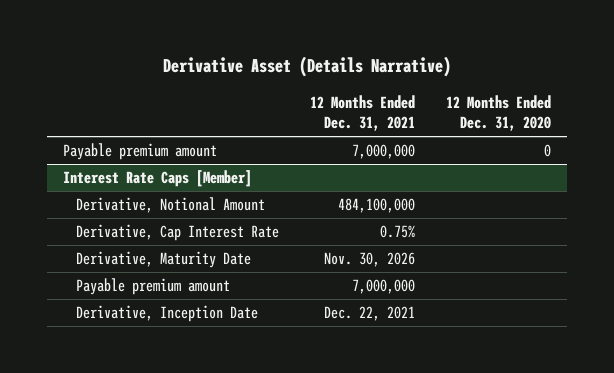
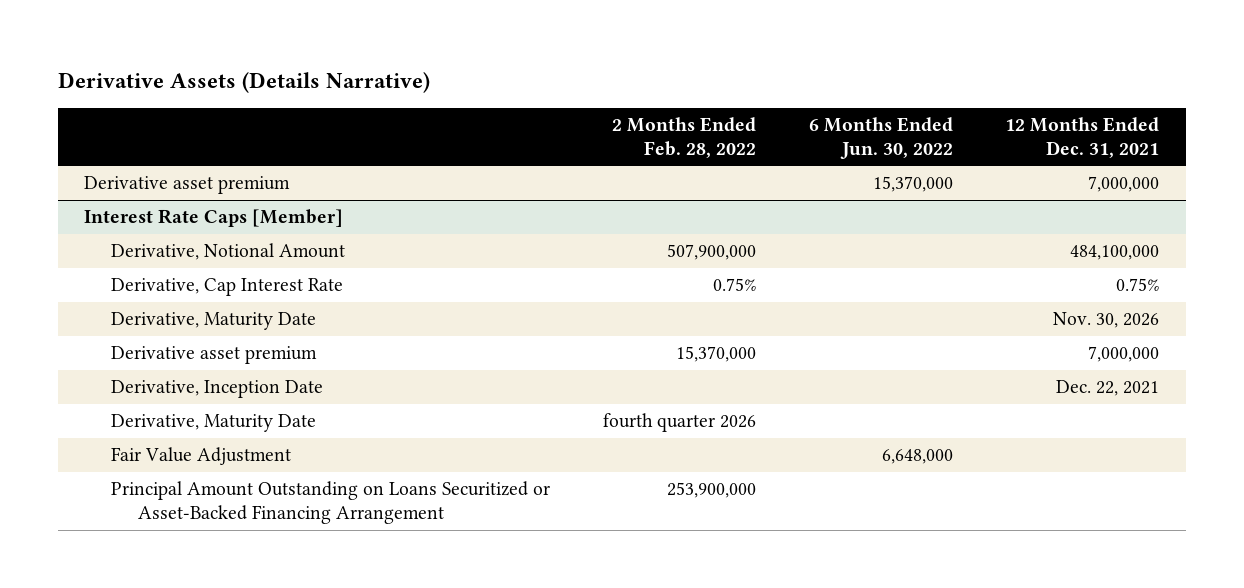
[163,56,452,78] Derivative Asset (Details Narrative) -> [57,72,430,94] Derivative Assets (Details Narrative)
[446,94,552,132] 12 Months Ended Dec. 31, 2020 -> none
none -> [611,117,756,158] 2 Months Ended Feb. 28, 2022
none -> [808,117,953,159] 6 Months Ended Jun. 30, 2022
[62,143,217,161] Payable premium amount -> [84,176,291,195] Derivative asset premium
[75,278,230,296] Payable premium amount -> [111,346,318,365] Derivative asset premium
none -> [111,414,317,433] Derivative, Maturity Date
none -> [111,447,292,466] Fair Value Adjustment
none -> [111,481,551,524] Principal Amount Outstanding on Loans Securitized or Asset-Backed Financing Arrangement

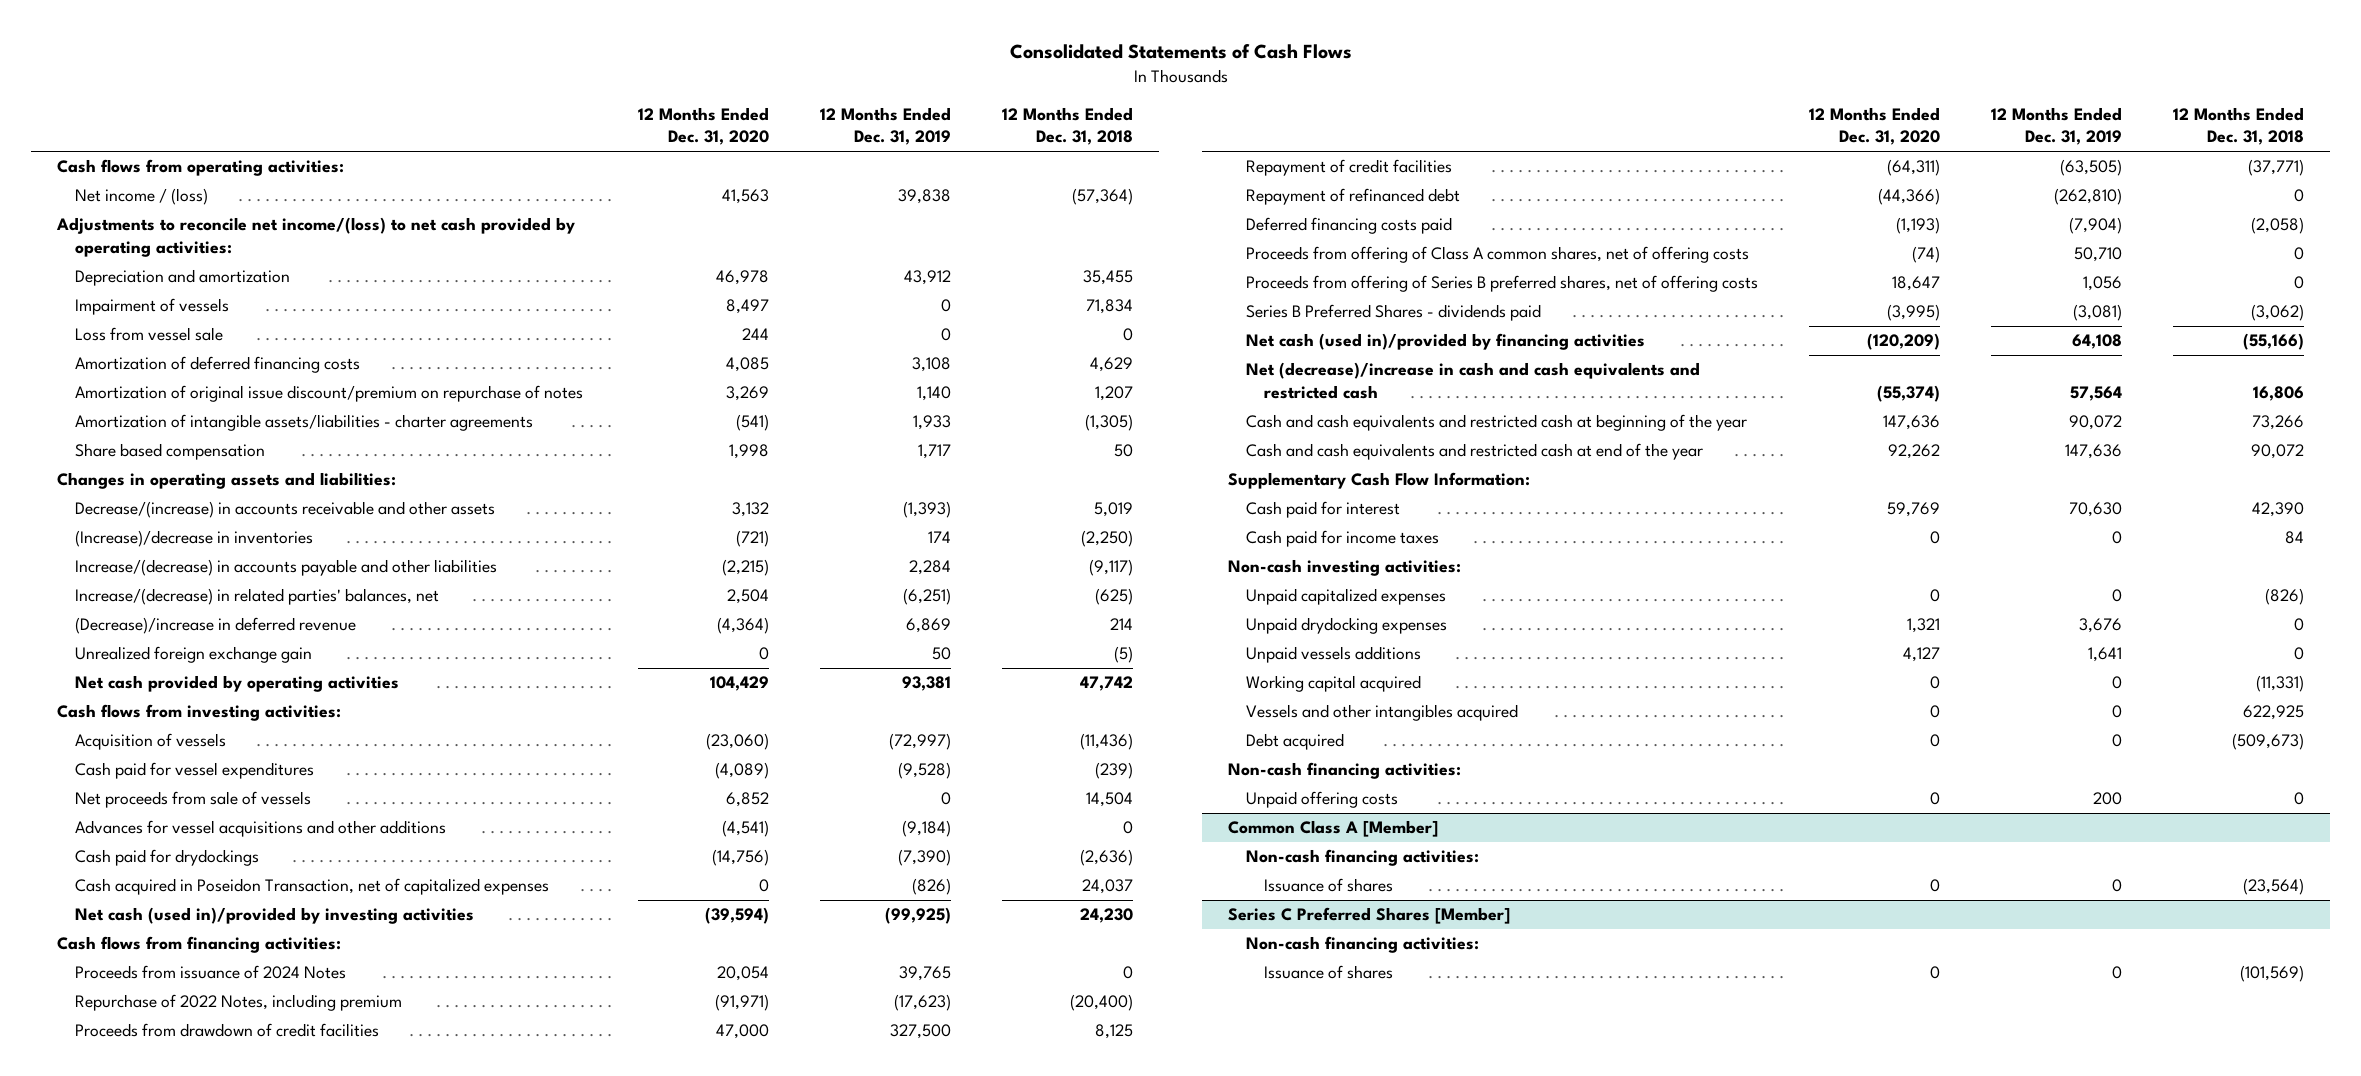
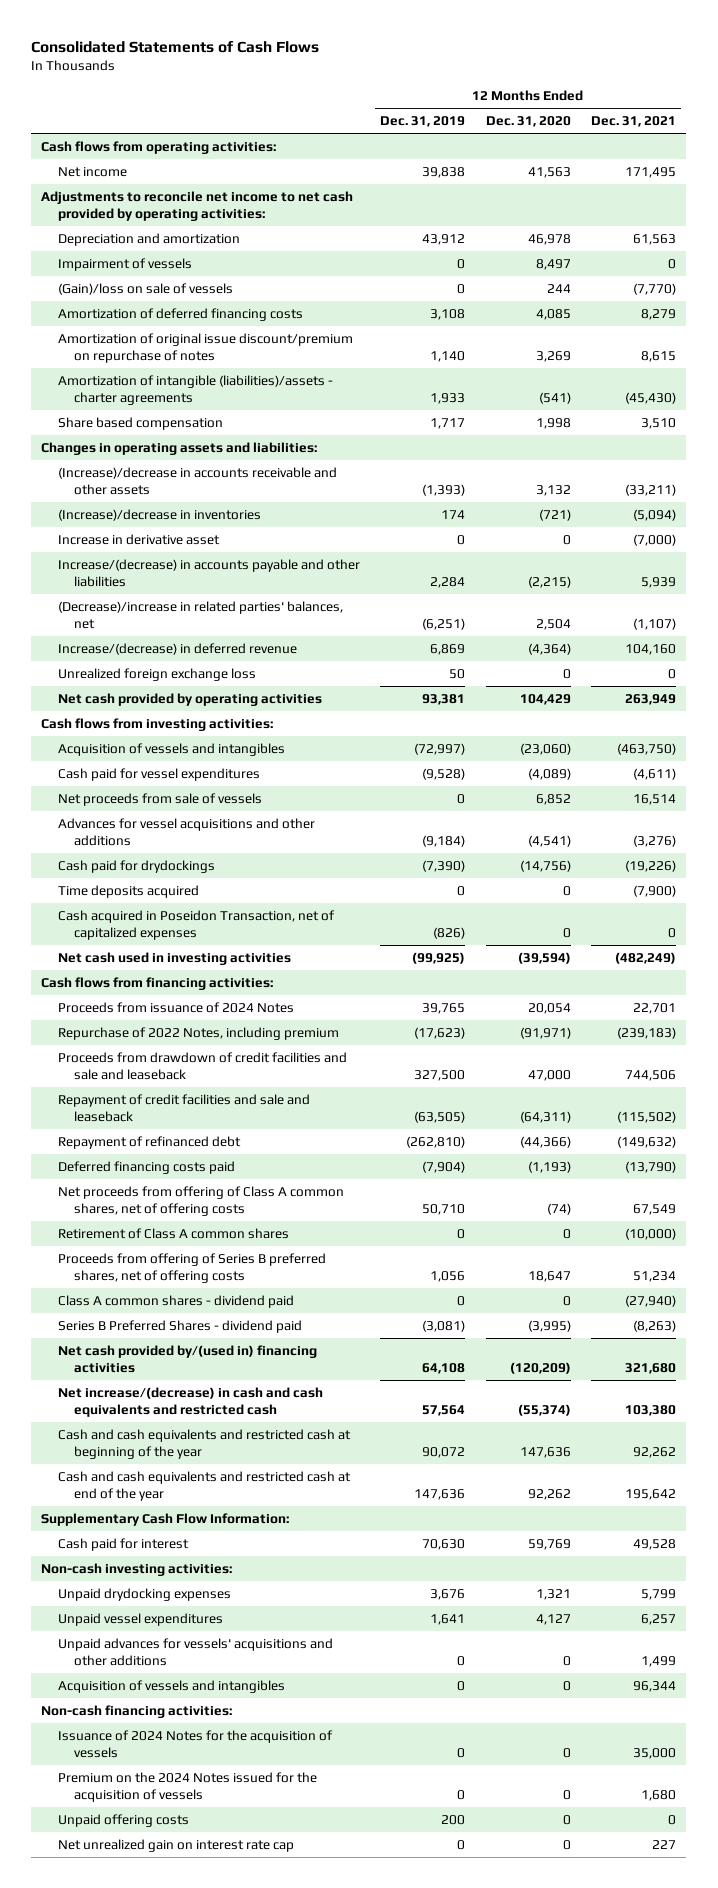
[1002,106,1134,146] 12 Months Ended Dec. 31, 2018 -> none
none -> [591,116,677,128] Dec. 31, 2021
[74,188,208,206] Net income / (loss) -> [57,166,127,177] Net income
[55,217,575,257] Adjustments to reconcile net income/(loss) to net cash provided by operating activities: -> [41,190,354,221] Adjustments to reconcile net income to net cash provided by operating activities:
[74,327,223,342] Loss from vessel sale -> [57,282,233,295] (Gain)/loss on sale of vessels
[74,414,533,432] Amortization of intangible assets/liabilities - charter agreements -> [57,374,333,405] Amortization of intangible (liabilities)/assets - charter agreements
[74,501,495,519] Decrease/(increase) in accounts receivable and other assets -> [57,466,337,495] (Increase)/decrease in accounts receivable and other assets
none -> [57,533,220,545] Increase in derivative asset
[74,588,439,606] Increase/(decrease) in related parties' balances, net -> [57,600,343,629] (Decrease)/increase in related parties' balances, net
[74,617,356,635] (Decrease)/increase in deferred revenue -> [57,642,297,655] Increase/(decrease) in deferred revenue
[74,646,312,664] Unrealized foreign exchange gain -> [57,667,256,681] Unrealized foreign exchange loss
[74,733,226,751] Acquisition of vessels -> [57,742,285,756] Acquisition of vessels and intangibles
none -> [57,884,199,898] Time deposits acquired
[74,907,474,925] Net cash (used in)/provided by investing activities -> [57,951,291,965] Net cash used in investing activities
[74,1023,379,1038] Proceeds from drawdown of credit facilities -> [57,1051,347,1080] Proceeds from drawdown of credit facilities and sale and leaseback
[1246,159,1453,177] Repayment of credit facilities -> [57,1093,310,1122] Repayment of credit facilities and sale and leaseback
[1246,246,1750,264] Proceeds from offering of Class A common shares, net of offering costs -> [57,1185,344,1216] Net proceeds from offering of Class A common shares, net of offering costs
none -> [57,1227,289,1239] Retirement of Class A common shares
none -> [57,1294,294,1308] Class A common shares - dividend paid
[1246,304,1542,322] Series B Preferred Shares - dividends paid -> [57,1319,302,1333] Series B Preferred Shares - dividend paid
[1246,333,1646,351] Net cash (used in)/provided by financing activities -> [57,1344,317,1373] Net cash provided by/(used in) financing activities
[1246,362,1701,399] Net (decrease)/increase in cash and cash equivalents and restricted cash -> [57,1386,323,1417] Net increase/(decrease) in cash and cash equivalents and restricted cash
[1246,530,1440,548] Cash paid for income taxes -> none
[1246,588,1447,606] Unpaid capitalized expenses -> none
[1246,675,1422,693] Working capital acquired -> none
[1246,704,1519,722] Vessels and other intangibles acquired -> none
[1246,733,1345,751] Debt acquired -> none
[1246,646,1422,664] Unpaid vessels additions -> [57,1612,223,1626] Unpaid vessel expenditures
none -> [57,1637,333,1666] Unpaid advances for vessels' acquisitions and other additions
none -> [57,1679,285,1693] Acquisition of vessels and intangibles
none -> [57,1729,333,1758] Issuance of 2024 Notes for the acquisition of vessels
none -> [57,1771,317,1802] Premium on the 2024 Notes issued for the acquisition of vessels
[1228,820,1439,838] Common Class A [Member] -> none
[1246,849,1480,867] Non-cash financing activities: -> none
[1264,878,1394,893] Issuance of shares -> none
[1228,907,1511,925] Series C Preferred Shares [Member] -> none
[1246,936,1480,954] Non-cash financing activities: -> none
[1264,965,1394,980] Issuance of shares -> none
none -> [57,1838,294,1852] Net unrealized gain on interest rate cap

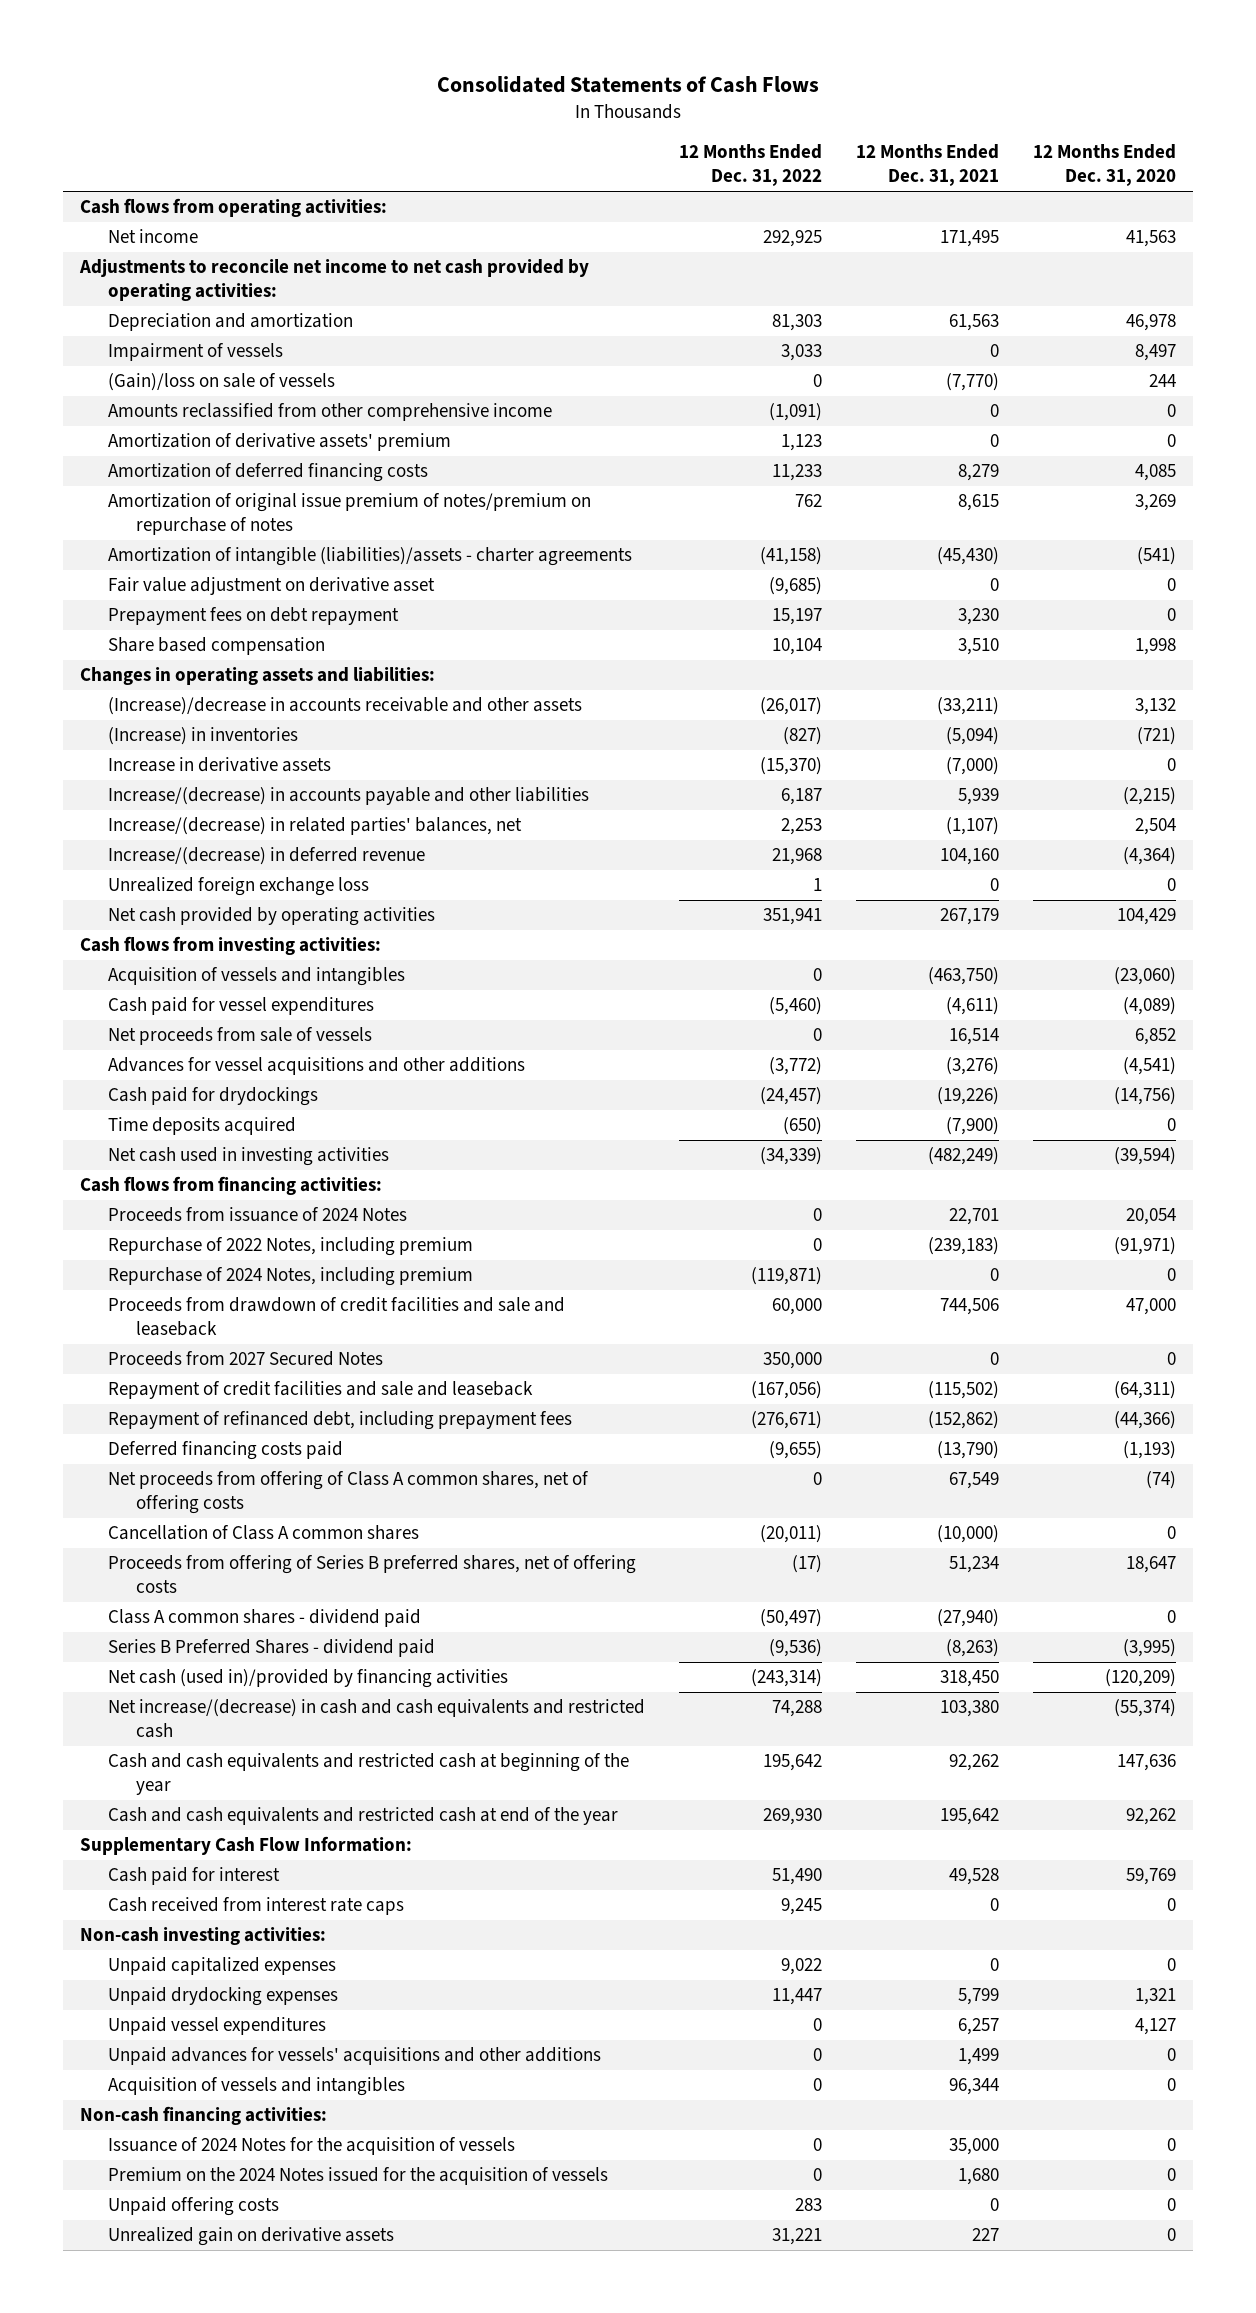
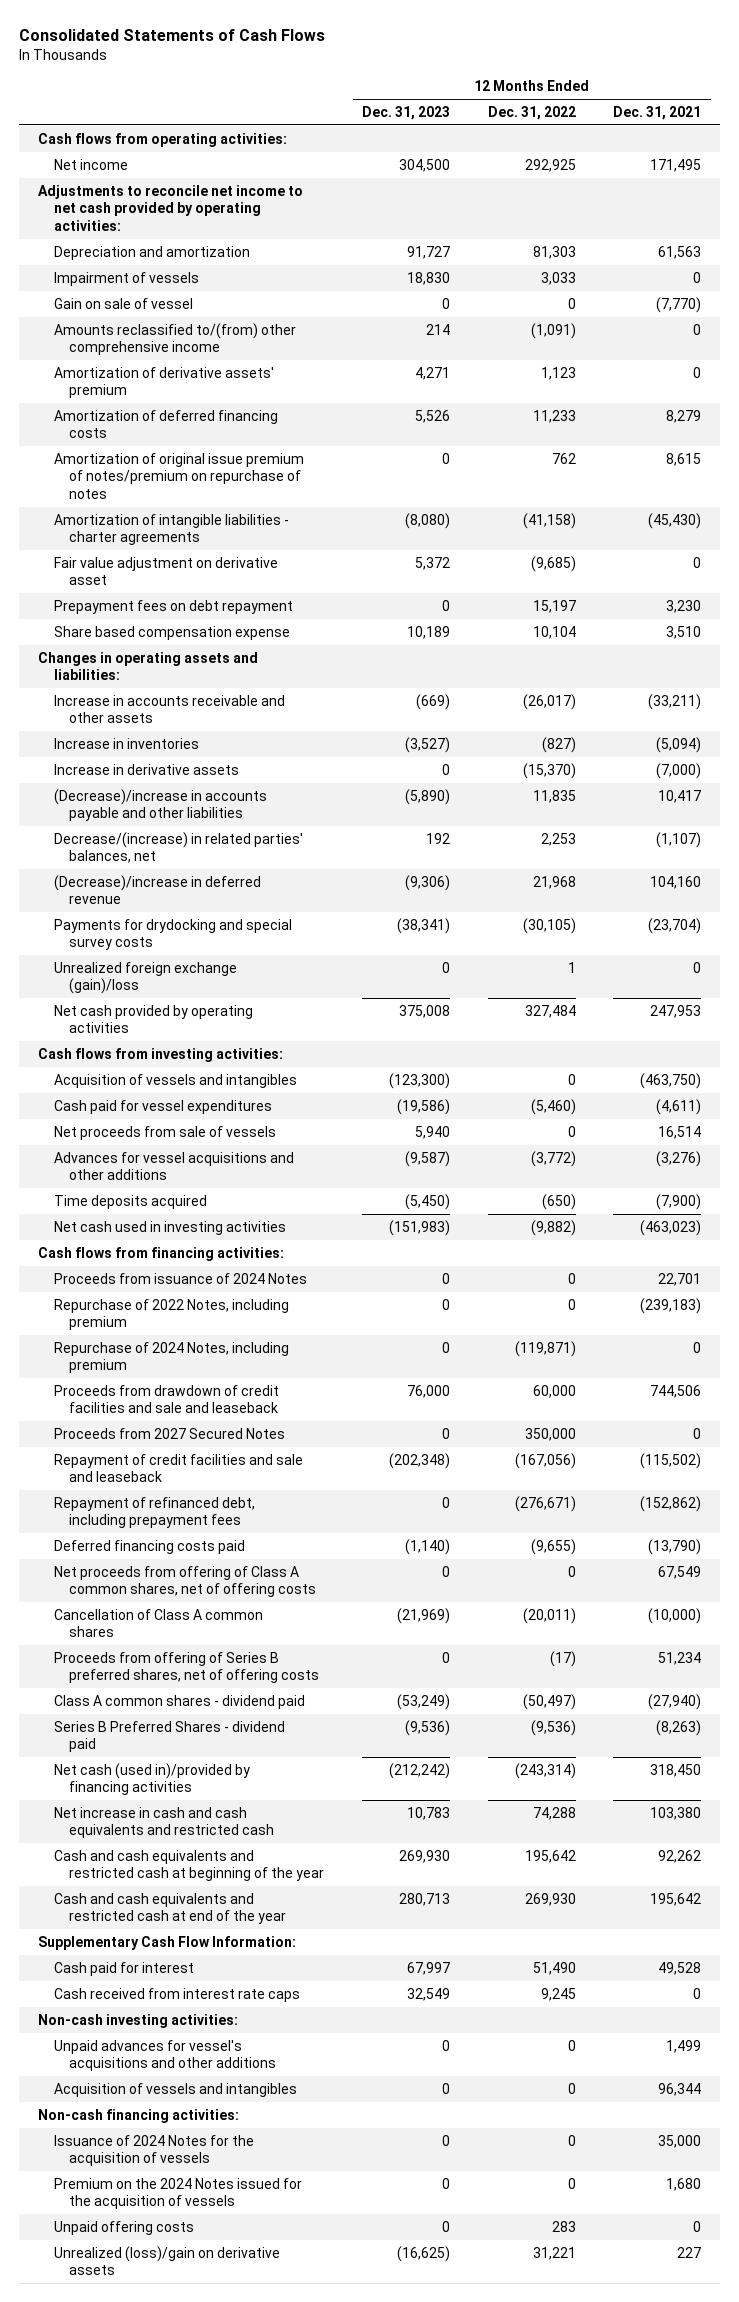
[1033,144,1177,187] 12 Months Ended Dec. 31, 2020 -> none
none -> [361,106,450,121] Dec. 31, 2023
[108,373,336,392] (Gain)/loss on sale of vessels -> [53,297,193,309] Gain on sale of vessel
[108,403,553,422] Amounts reclassified from other comprehensive income -> [53,322,296,356] Amounts reclassified to/(from) other comprehensive income
[108,547,633,567] Amortization of intangible (liabilities)/assets - charter agreements -> [53,513,289,546] Amortization of intangible liabilities - charter agreements
[108,637,326,656] Share based compensation -> [53,625,290,640] Share based compensation expense
[108,697,583,716] (Increase)/decrease in accounts receivable and other assets -> [53,694,285,724] Increase in accounts receivable and other assets
[108,727,299,746] (Increase) in inventories -> [53,737,199,749] Increase in inventories
[108,787,590,806] Increase/(decrease) in accounts payable and other liabilities -> [53,788,267,822] (Decrease)/increase in accounts payable and other liabilities
[781,788,823,806] 6,187 -> [532,789,576,803] 11,835
[958,788,1000,806] 5,939 -> [658,789,702,803] 10,417
[108,817,523,836] Increase/(decrease) in related parties' balances, net -> [53,831,303,864] Decrease/(increase) in related parties' balances, net
[108,847,426,866] Increase/(decrease) in deferred revenue -> [53,874,261,905] (Decrease)/increase in deferred revenue
none -> [53,918,292,951] Payments for drydocking and special survey costs
[108,877,370,897] Unrealized foreign exchange loss -> [53,961,237,995] Unrealized foreign exchange (gain)/loss
[763,908,823,926] 351,941 -> [524,1004,576,1018] 327,484
[940,908,1000,926] 267,179 -> [650,1004,702,1018] 247,953
[108,1087,319,1107] Cash paid for drydockings -> none
[760,1147,823,1166] (34,339) -> [530,1219,576,1236] (9,882)
[928,1147,1000,1166] (482,249) -> [640,1219,702,1236] (463,023)
[108,1699,646,1739] Net increase/(decrease) in cash and cash equivalents and restricted cash -> [53,1806,275,1839] Net increase in cash and cash equivalents and restricted cash
[108,1957,337,1976] Unpaid capitalized expenses -> none
[108,1987,339,2007] Unpaid drydocking expenses -> none
[108,2017,327,2036] Unpaid vessel expenditures -> none
[108,2047,602,2066] Unpaid advances for vessels' acquisitions and other additions -> [53,2039,277,2072] Unpaid advances for vessel's acquisitions and other additions
[108,2227,395,2247] Unrealized gain on derivative assets -> [53,2245,280,2276] Unrealized (loss)/gain on derivative assets

